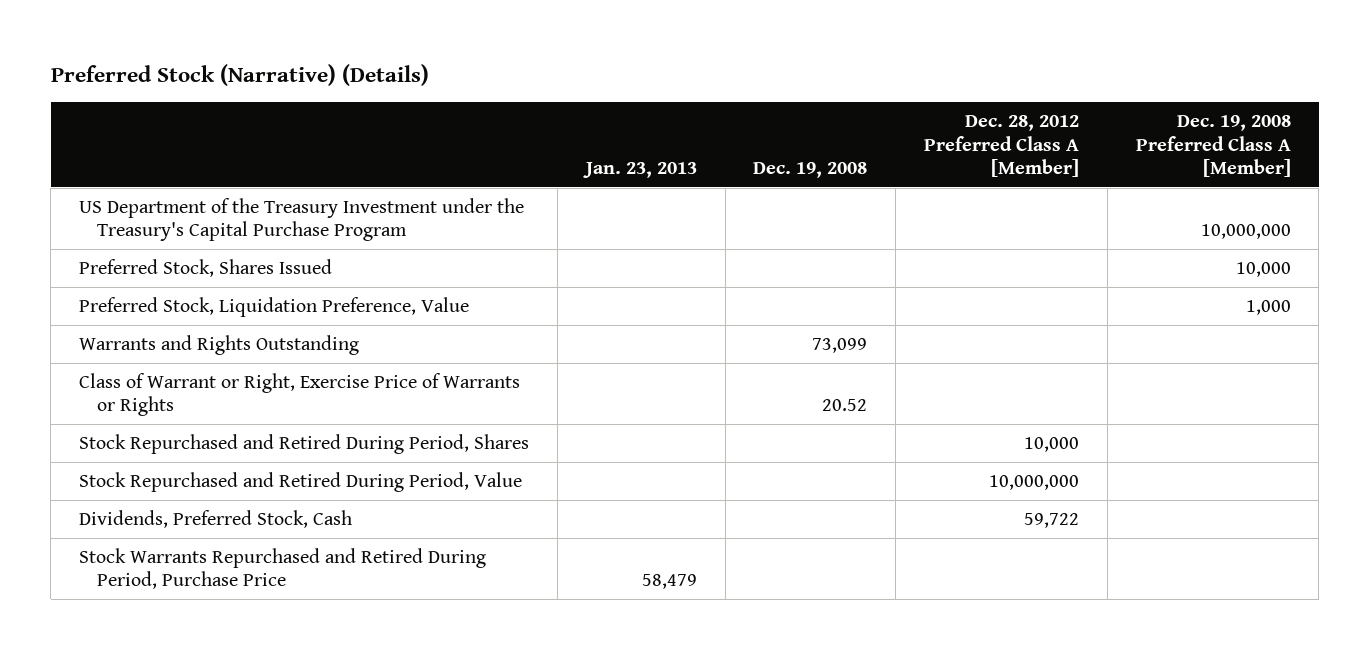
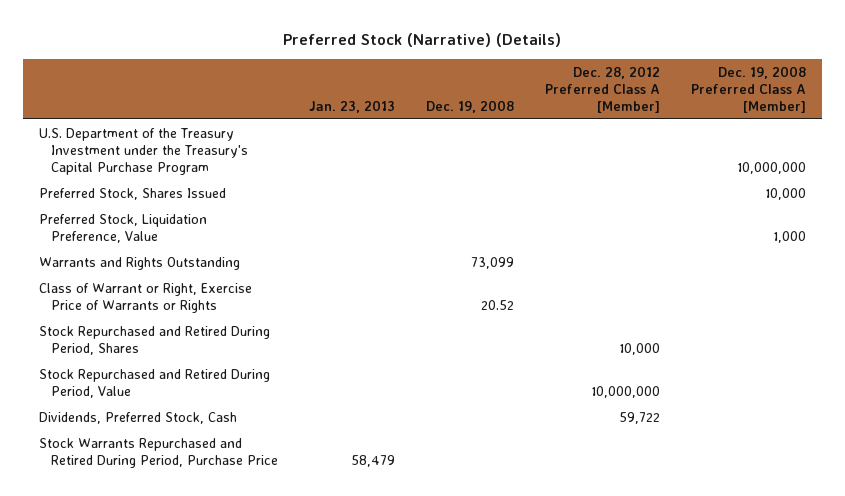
[79,198,525,242] US Department of the Treasury Investment under the Treasury's Capital Purchase Program -> [38,127,249,176] U.S. Department of the Treasury Investment under the Treasury's Capital Purchase Program

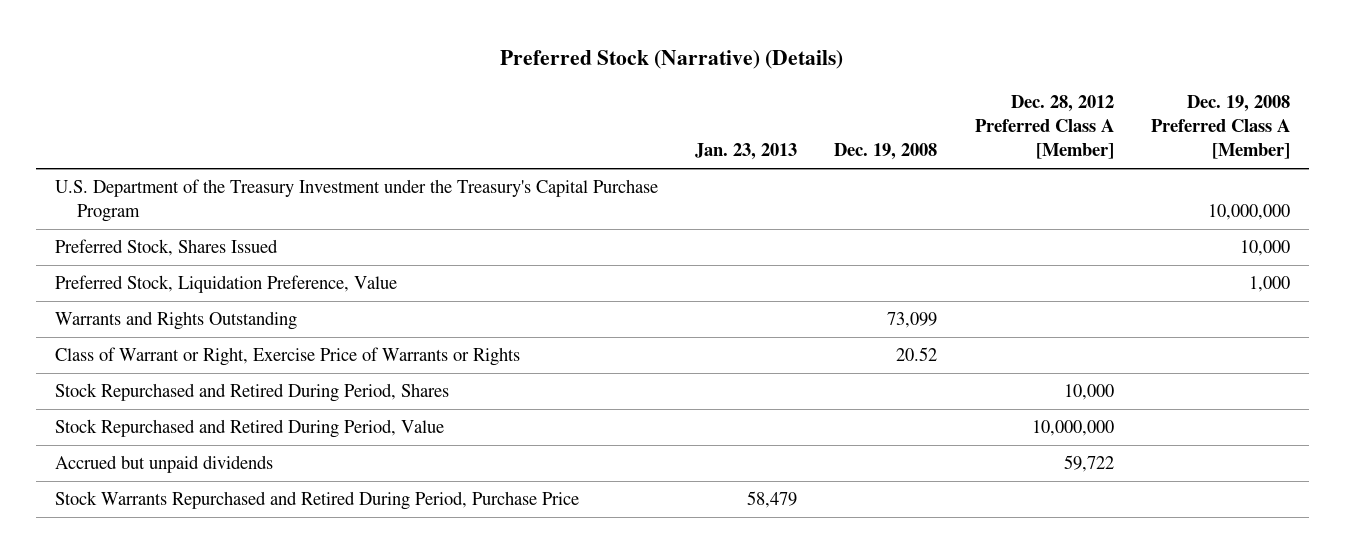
[38,411,237,424] Dividends, Preferred Stock, Cash -> [54,454,273,473] Accrued but unpaid dividends

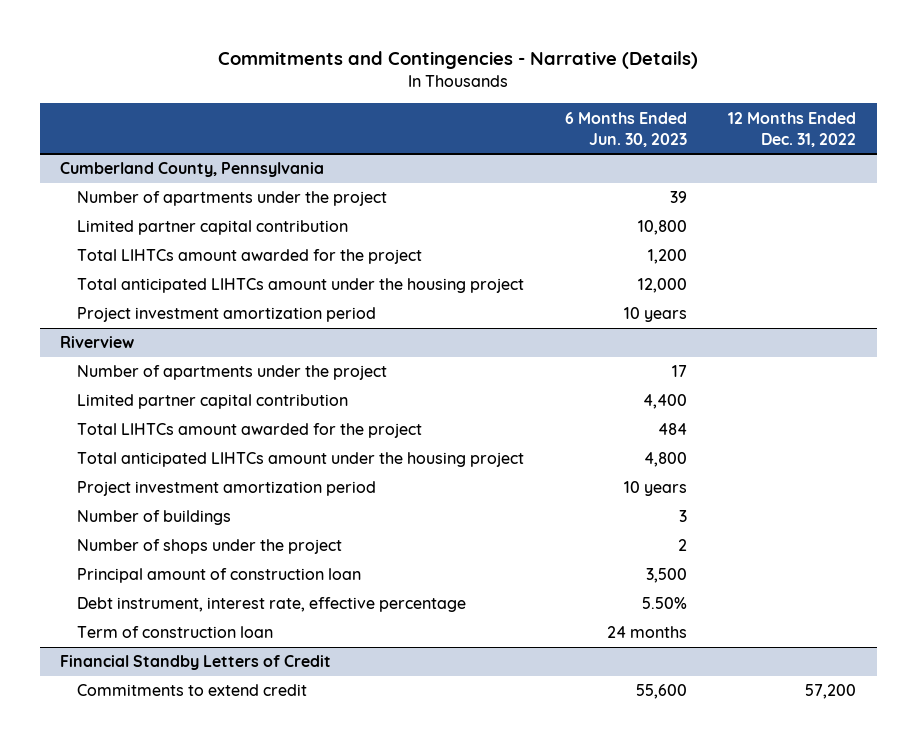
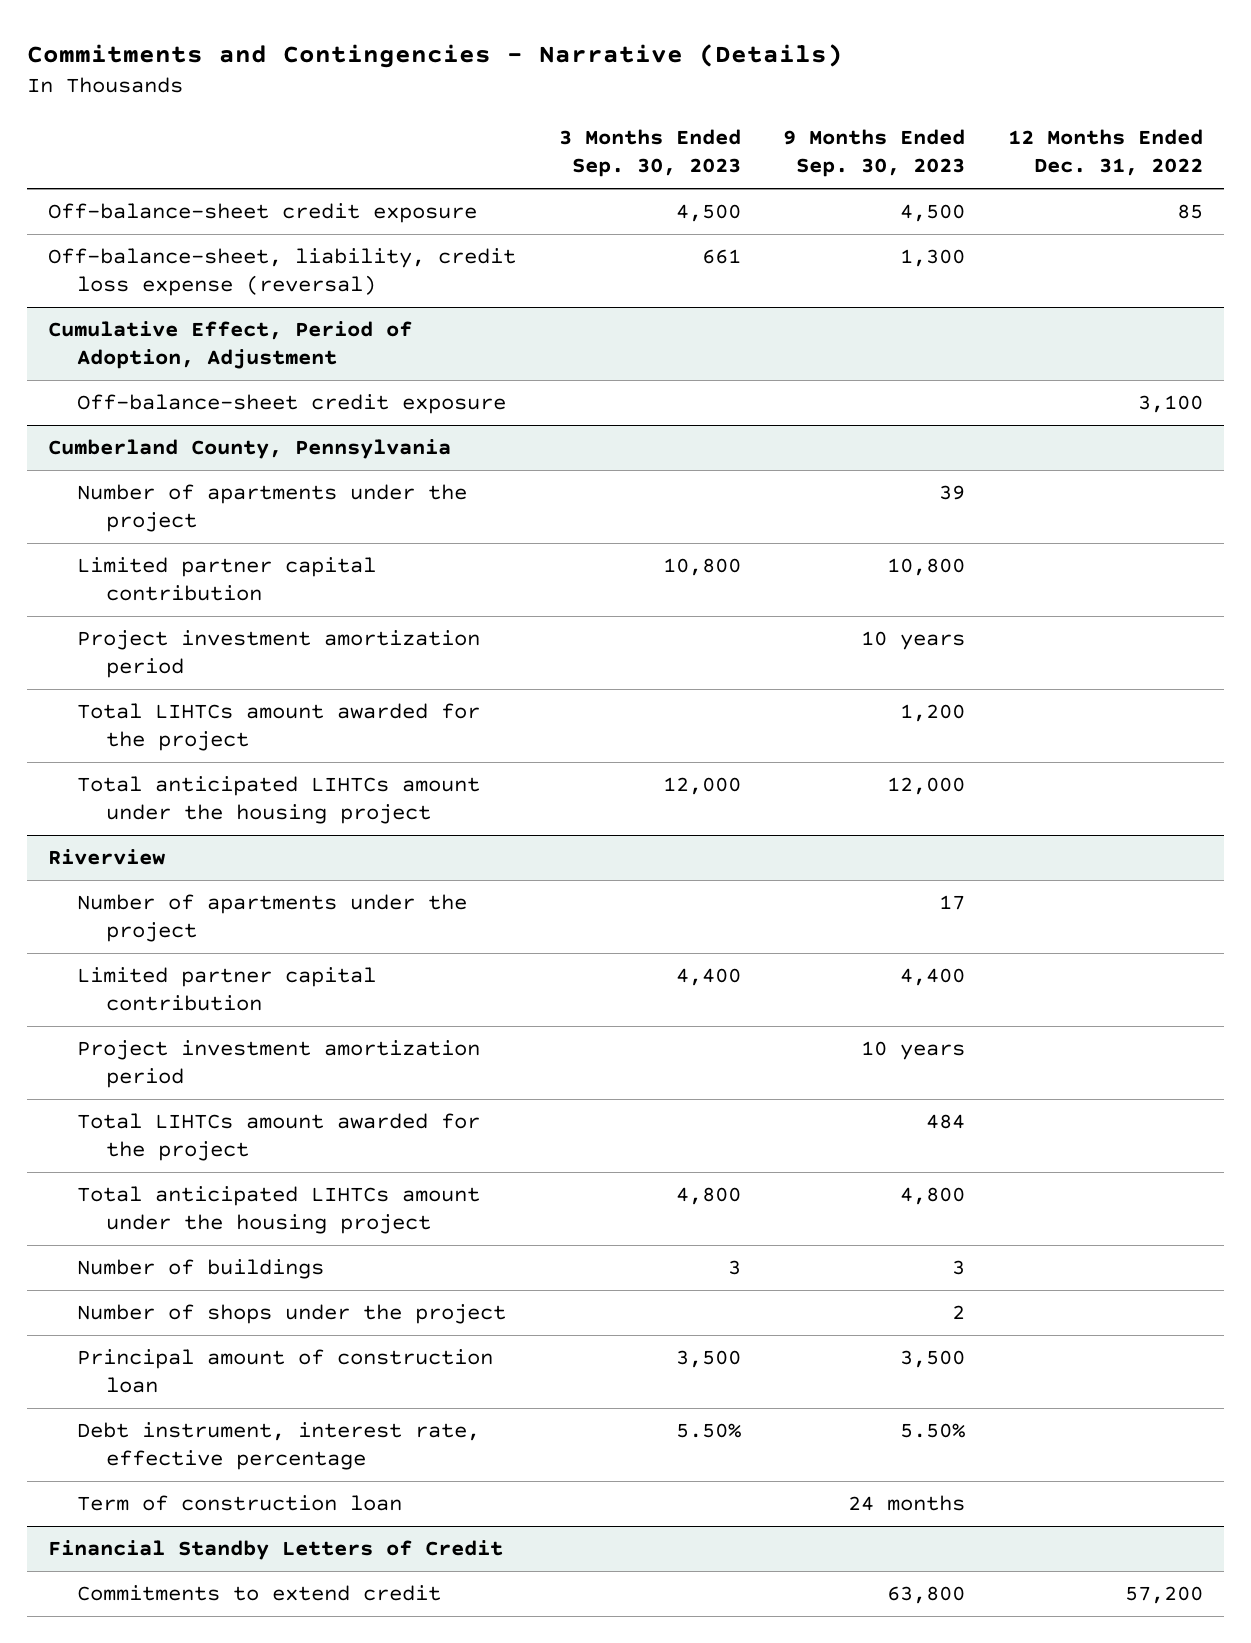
[565,111,688,147] 6 Months Ended Jun. 30, 2023 -> none
none -> [558,129,741,178] 3 Months Ended Sep. 30, 2023
none -> [783,129,966,178] 9 Months Ended Sep. 30, 2023
none -> [48,203,478,224] Off-balance-sheet credit exposure
none -> [48,248,517,297] Off-balance-sheet, liability, credit loss expense (reversal)
none -> [48,321,413,370] Cumulative Effect, Period of Adoption, Adjustment
none -> [77,394,507,415] Off-balance-sheet credit exposure
[77,307,377,323] Project investment amortization period -> [77,630,481,679] Project investment amortization period
[77,481,377,497] Project investment amortization period -> [77,1040,481,1089] Project investment amortization period

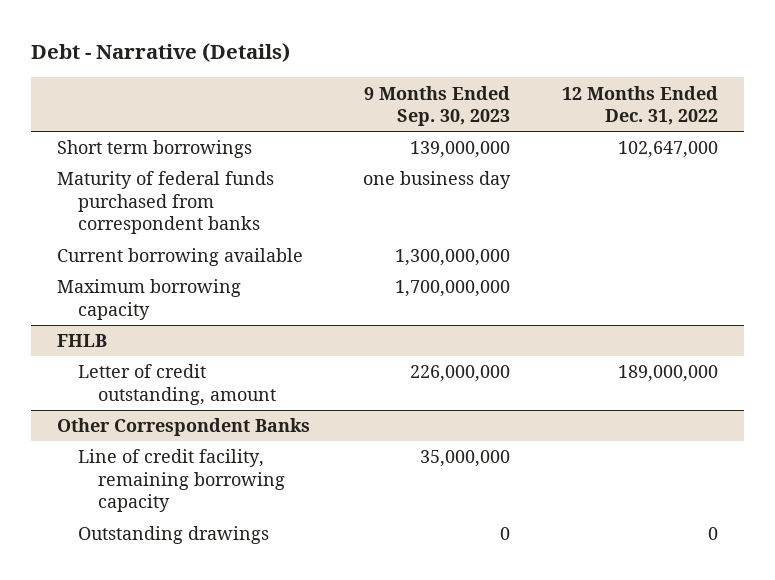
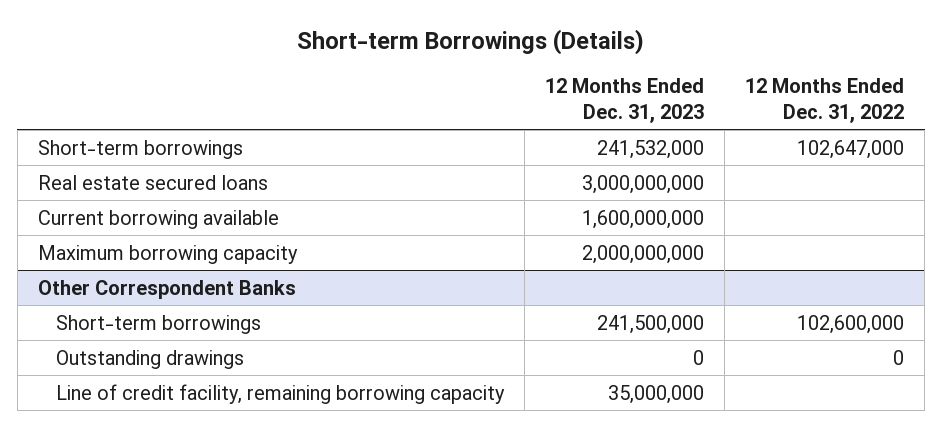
[31,43,291,63] Debt - Narrative (Details) -> [296,28,644,55] Short-term Borrowings (Details)
[363,85,510,127] 9 Months Ended Sep. 30, 2023 -> none
none -> [545,78,705,124] 12 Months Ended Dec. 31, 2023
[57,171,275,235] Maturity of federal funds purchased from correspondent banks -> none
[57,140,253,159] Short term borrowings -> [37,139,243,159] Short-term borrowings
none -> [37,174,268,190] Real estate secured loans
[57,334,108,348] FHLB -> none
[77,364,276,405] Letter of credit outstanding, amount -> none
none -> [56,314,262,334] Short-term borrowings
[77,449,285,513] Line of credit facility, remaining borrowing capacity -> [56,383,506,404] Line of credit facility, remaining borrowing capacity

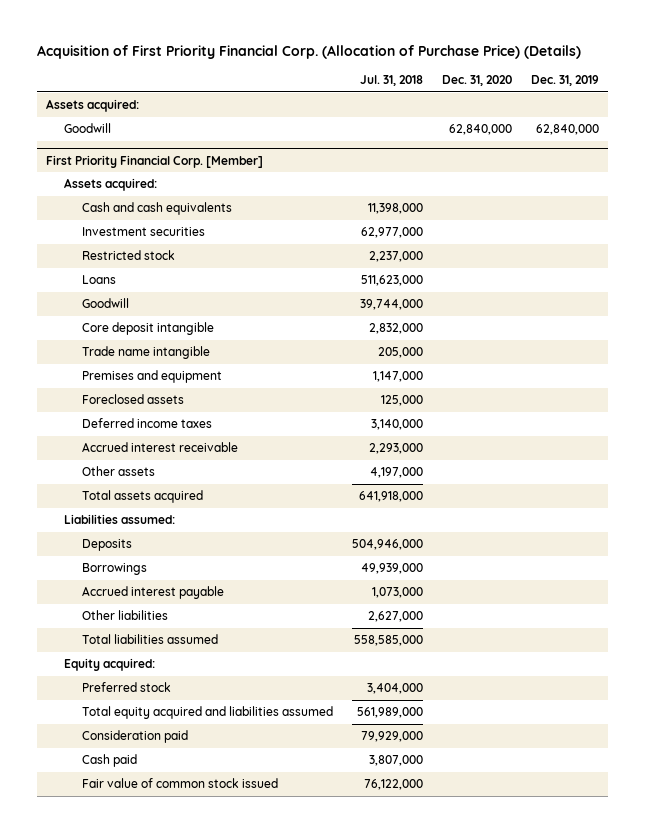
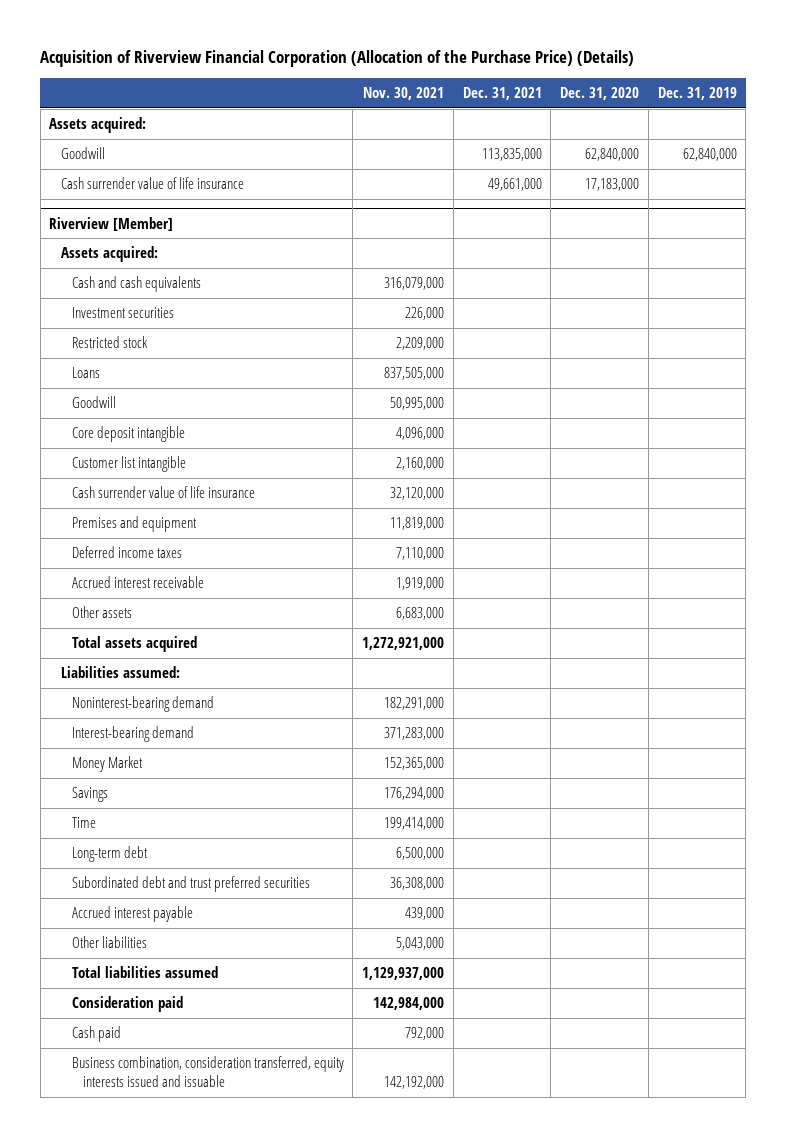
[36,44,581,59] Acquisition of First Priority Financial Corp. (Allocation of Purchase Price) (Details) -> [40,50,635,68] Acquisition of Riverview Financial Corporation (Allocation of the Purchase Price) (Details)
[359,75,423,87] Jul. 31, 2018 -> none
none -> [363,87,445,101] Nov. 30, 2021
none -> [462,87,542,101] Dec. 31, 2021
[46,154,264,168] First Priority Financial Corp. [Member] -> none
[63,178,157,192] Assets acquired: -> none
[81,202,232,216] Cash and cash equivalents -> none
[81,227,205,237] Investment securities -> none
[81,250,175,261] Restricted stock -> none
[81,275,116,285] Loans -> none
[81,298,129,309] Goodwill -> none
[81,322,214,336] Core deposit intangible -> none
[81,346,210,360] Trade name intangible -> none
[81,370,222,384] Premises and equipment -> none
[81,394,184,405] Foreclosed assets -> none
[81,418,212,429] Deferred income taxes -> none
[81,442,238,453] Accrued interest receivable -> none
[81,466,155,477] Other assets -> none
[81,490,203,504] Total assets acquired -> none
[63,514,175,525] Liabilities assumed: -> none
[81,539,132,552] Deposits -> none
[81,563,147,576] Borrowings -> none
[81,586,224,600] Accrued interest payable -> none
[81,610,168,621] Other liabilities -> none
[81,634,218,645] Total liabilities assumed -> none
[63,658,155,672] Equity acquired: -> none
[81,682,171,693] Preferred stock -> none
[81,706,333,720] Total equity acquired and liabilities assumed -> none
[81,730,188,744] Consideration paid -> none
[81,754,137,768] Cash paid -> none
[81,778,278,789] Fair value of common stock issued -> none
none -> [60,177,244,190] Cash surrender value of life insurance
none -> [49,216,174,231] Riverview [Member]
none -> [60,246,158,263] Assets acquired:
none -> [71,276,201,293] Cash and cash equivalents
none -> [71,307,174,319] Investment securities
none -> [71,336,148,349] Restricted stock
none -> [71,367,100,379] Loans
none -> [71,396,116,409] Goodwill
none -> [71,426,185,443] Core deposit intangible
none -> [71,456,186,473] Customer list intangible
none -> [71,486,255,499] Cash surrender value of life insurance
none -> [71,516,197,533] Premises and equipment
none -> [71,546,182,559] Deferred income taxes
none -> [71,576,204,589] Accrued interest receivable
none -> [71,606,132,619] Other assets
none -> [71,636,197,653] Total assets acquired
none -> [60,666,180,679] Liabilities assumed:
none -> [71,696,214,713] Noninterest-bearing demand
none -> [71,726,194,743] Interest-bearing demand
none -> [71,756,143,773] Money Market
none -> [71,787,108,803] Savings
none -> [71,817,96,829] Time
none -> [71,846,148,863] Long-term debt
none -> [71,876,310,893] Subordinated debt and trust preferred securities
none -> [71,906,193,923] Accrued interest payable
none -> [71,936,147,949] Other liabilities
none -> [71,966,218,979] Total liabilities assumed
none -> [71,996,183,1013] Consideration paid
none -> [71,1026,121,1043] Cash paid
none -> [71,1056,344,1088] Business combination, consideration transferred, equity interests issued and issuable

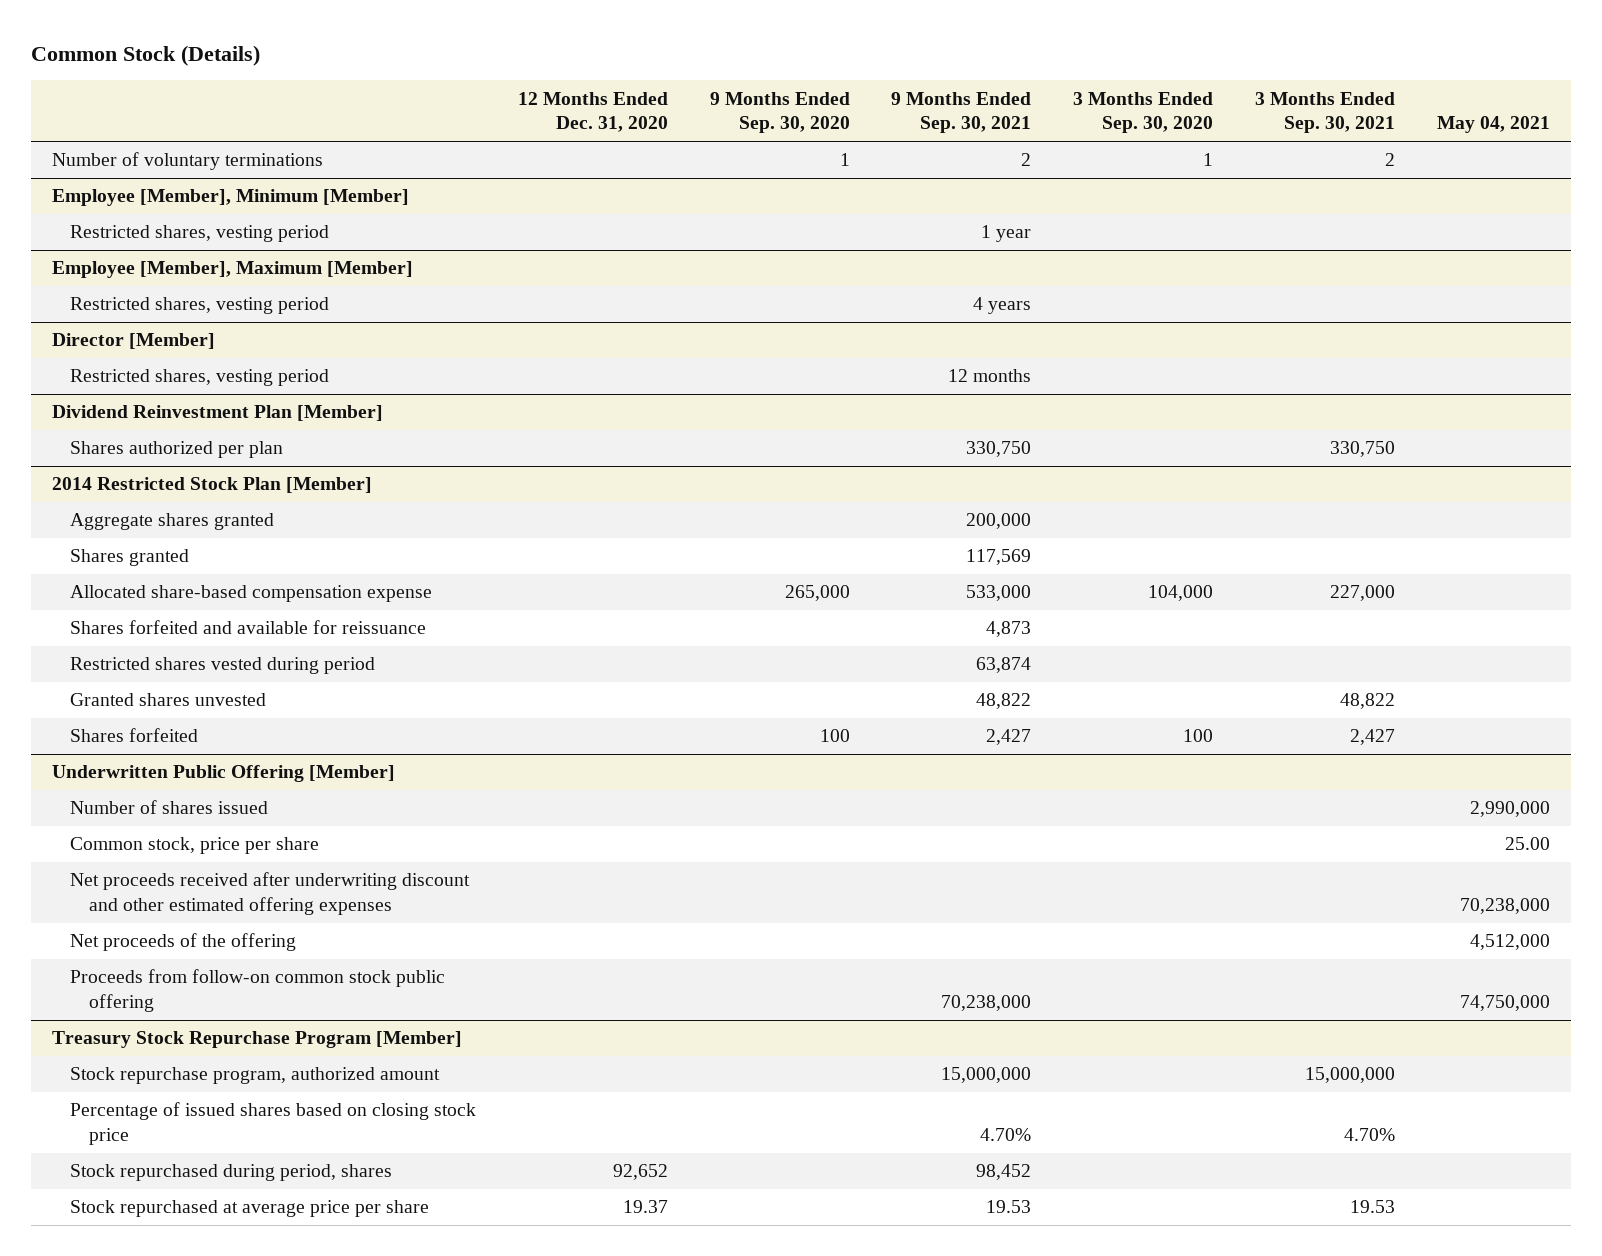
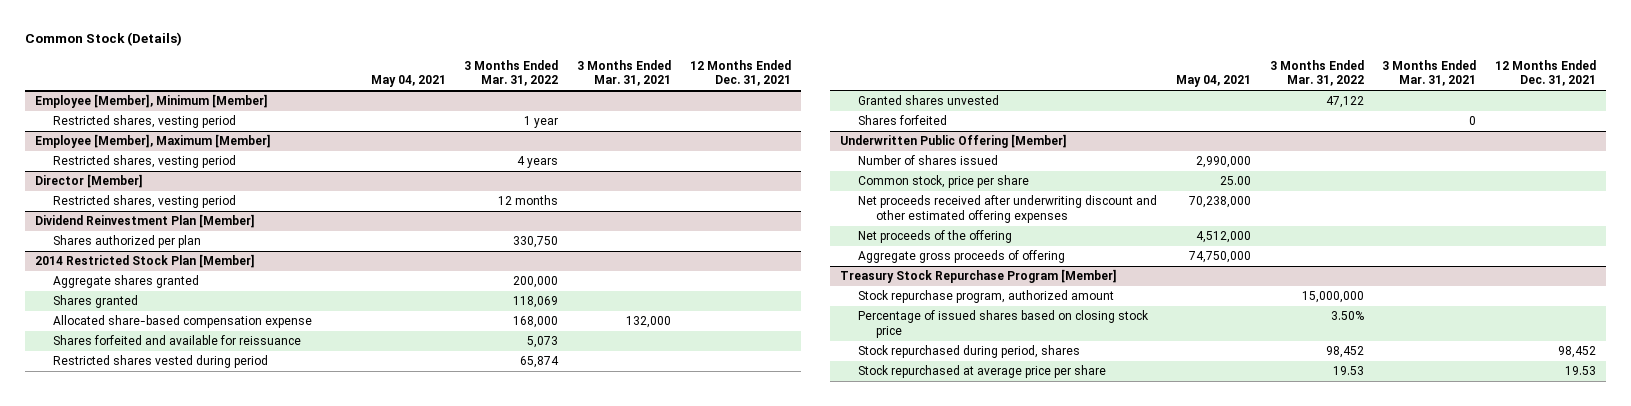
[517,91,668,133] 12 Months Ended Dec. 31, 2020 -> none
[709,91,850,134] 9 Months Ended Sep. 30, 2020 -> none
[891,91,1032,134] 9 Months Ended Sep. 30, 2021 -> none
[1073,91,1214,134] 3 Months Ended Sep. 30, 2020 -> none
[1255,91,1396,134] 3 Months Ended Sep. 30, 2021 -> none
none -> [464,59,559,87] 3 Months Ended Mar. 31, 2022
none -> [577,59,672,87] 3 Months Ended Mar. 31, 2021
none -> [690,59,792,87] 12 Months Ended Dec. 31, 2021
[51,152,323,171] Number of voluntary terminations -> none
[70,969,446,1012] Proceeds from follow-on common stock public offering -> [857,250,1065,264] Aggregate gross proceeds of offering

